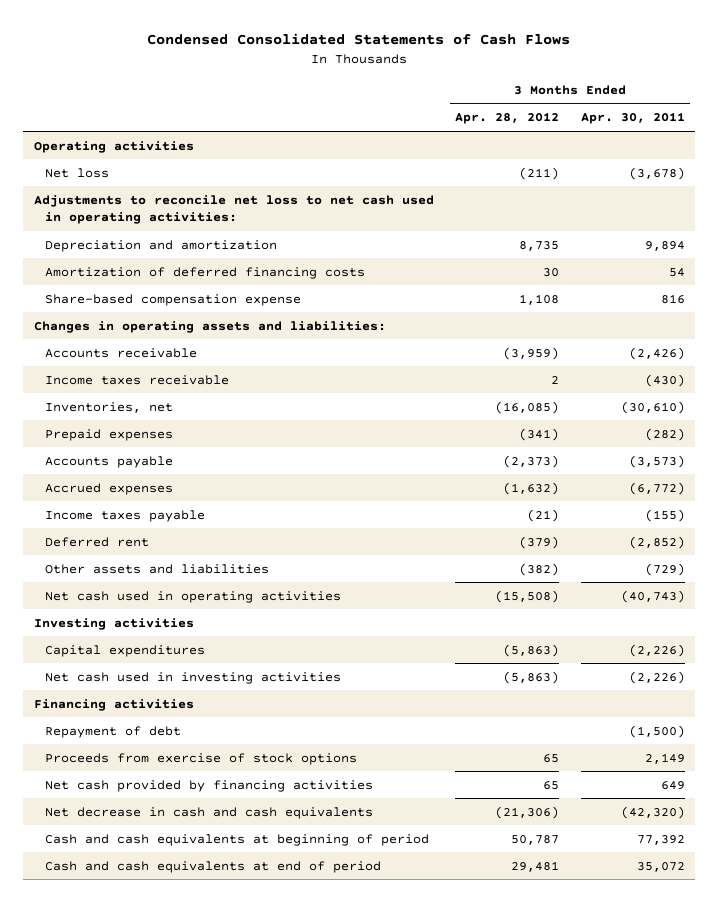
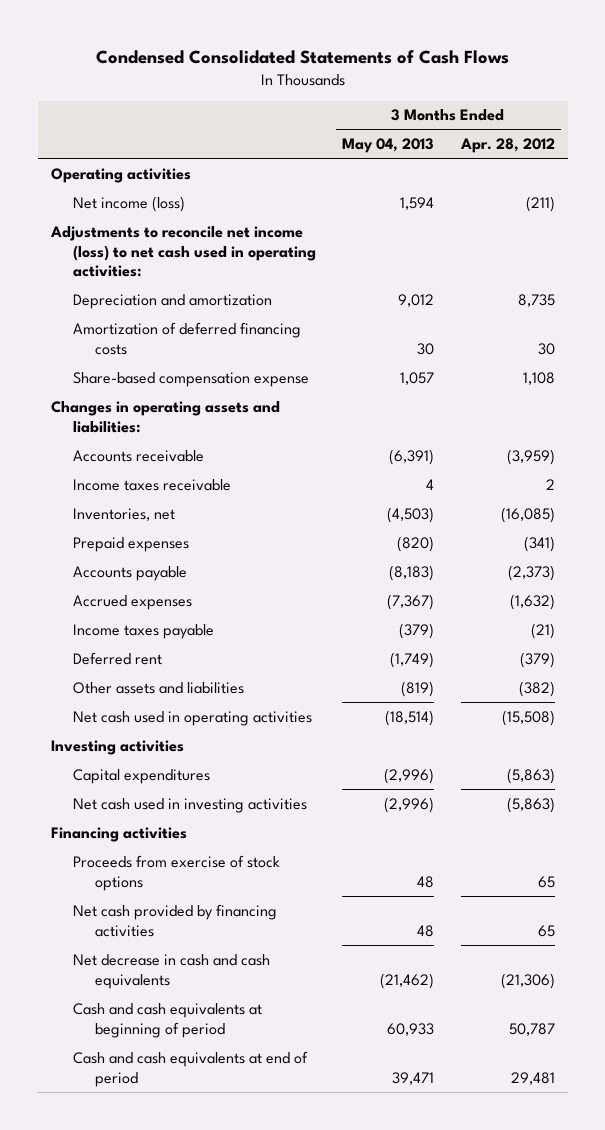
[580,112,685,125] Apr. 30, 2011 -> none
none -> [342,138,435,154] May 04, 2013
[44,167,109,178] Net loss -> [72,195,185,212] Net income (loss)
[34,194,435,225] Adjustments to reconcile net loss to net cash used in operating activities: -> [49,225,316,278] Adjustments to reconcile net income (loss) to net cash used in operating activities:
[44,725,181,738] Repayment of debt -> none

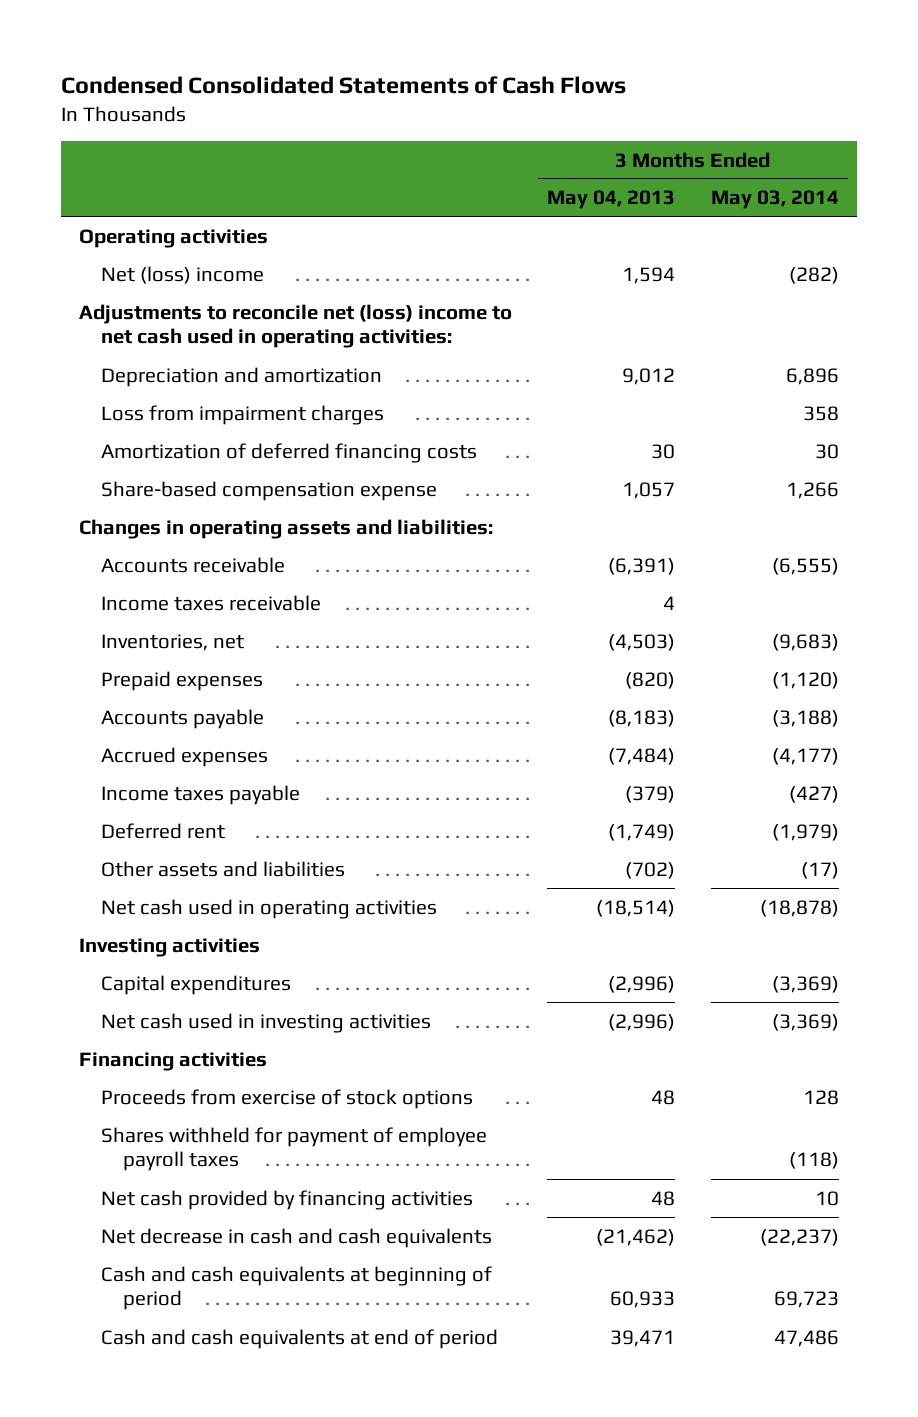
[459,138,555,154] Apr. 28, 2012 -> none
none -> [711,190,840,210] May 03, 2014
[72,195,185,212] Net income (loss) -> [100,265,264,284] Net (loss) income
[49,225,316,278] Adjustments to reconcile net income (loss) to net cash used in operating activities: -> [78,303,512,349] Adjustments to reconcile net (loss) income to net cash used in operating activities:
none -> [100,404,384,425] Loss from impairment charges
[387,593,435,610] (7,367) -> [608,747,676,765] (7,484)
[401,680,435,697] (819) -> [625,861,676,879] (702)
none -> [100,1126,487,1172] Shares withheld for payment of employee payroll taxes

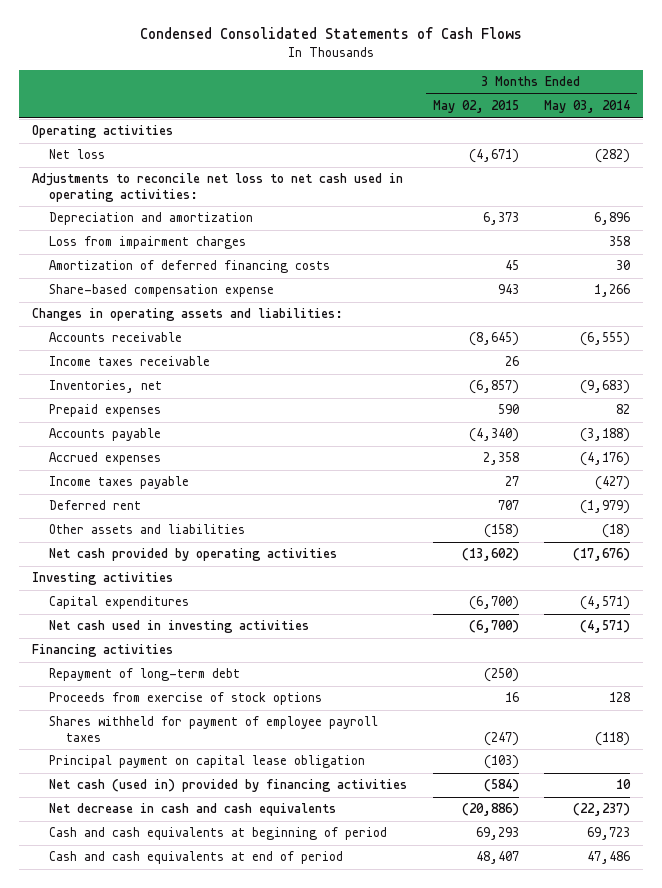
[547,190,676,210] May 04, 2013 -> none
none -> [432,100,519,114] May 02, 2015
[100,265,264,284] Net (loss) income -> [48,149,105,160] Net loss
[78,303,512,349] Adjustments to reconcile net (loss) income to net cash used in operating activities: -> [31,173,403,202] Adjustments to reconcile net loss to net cash used in operating activities:
[772,671,840,689] (1,120) -> [616,404,631,415] 82
[772,747,840,765] (4,177) -> [580,452,631,467] (4,176)
[801,861,840,879] (17) -> [602,524,631,539] (18)
[100,898,437,919] Net cash used in operating activities -> [48,548,337,562] Net cash provided by operating activities
[760,899,840,917] (18,878) -> [573,548,631,562] (17,676)
[772,975,840,993] (3,369) -> [580,596,631,611] (4,571)
[772,1013,840,1031] (3,369) -> [580,620,631,634] (4,571)
none -> [48,668,240,682] Repayment of long-term debt
none -> [48,755,365,769] Principal payment on capital lease obligation
[100,1189,473,1210] Net cash provided by financing activities -> [48,779,407,793] Net cash (used in) provided by financing activities

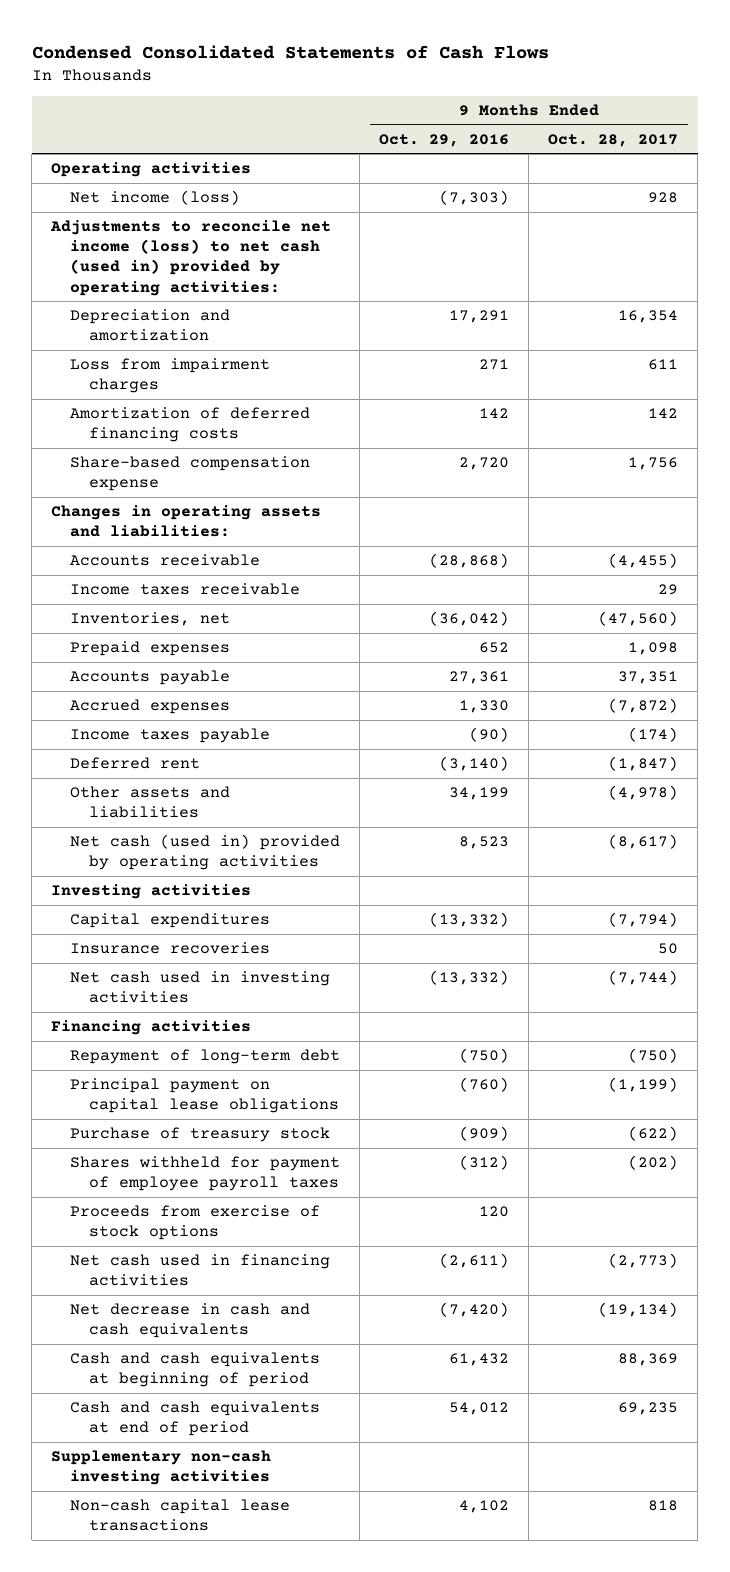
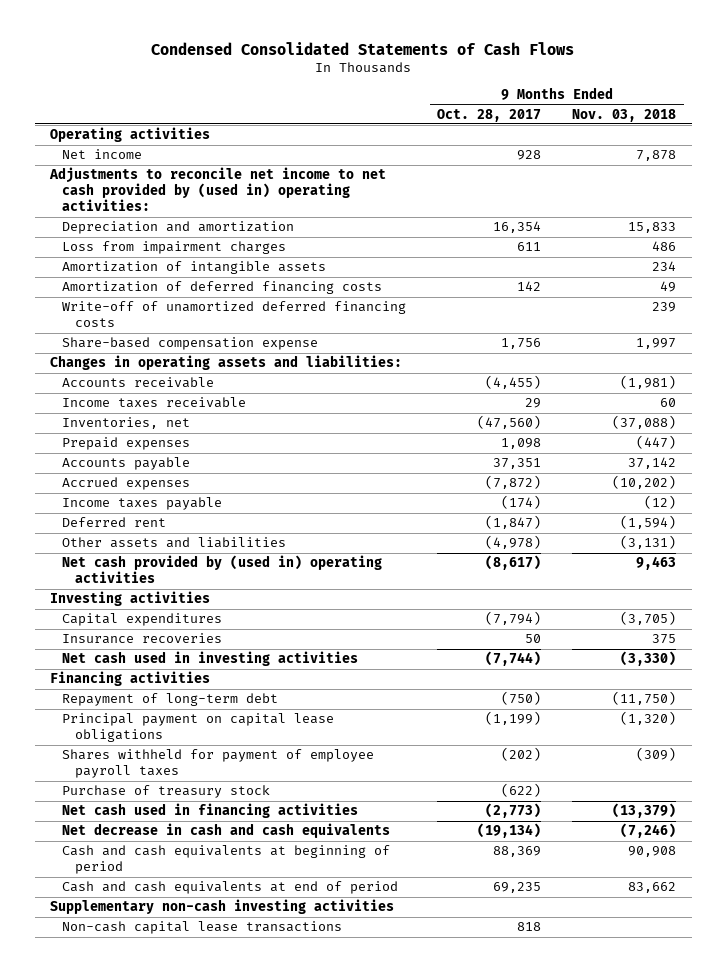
[379,134,510,148] Oct. 29, 2016 -> none
none -> [572,108,677,122] Nov. 03, 2018
[70,190,241,206] Net income (loss) -> [62,149,143,160] Net income
[50,220,332,296] Adjustments to reconcile net income (loss) to net cash (used in) provided by operating activities: -> [49,167,387,212] Adjustments to reconcile net income to net cash provided by (used in) operating activities:
none -> [62,261,327,275] Amortization of intangible assets
none -> [62,301,407,328] Write-off of unamortized deferred financing costs
[70,834,341,871] Net cash (used in) provided by operating activities -> [62,555,383,584] Net cash provided by (used in) operating activities
[70,1205,321,1241] Proceeds from exercise of stock options -> none
[70,1127,331,1143] Purchase of treasury stock -> [62,785,271,799] Purchase of treasury stock

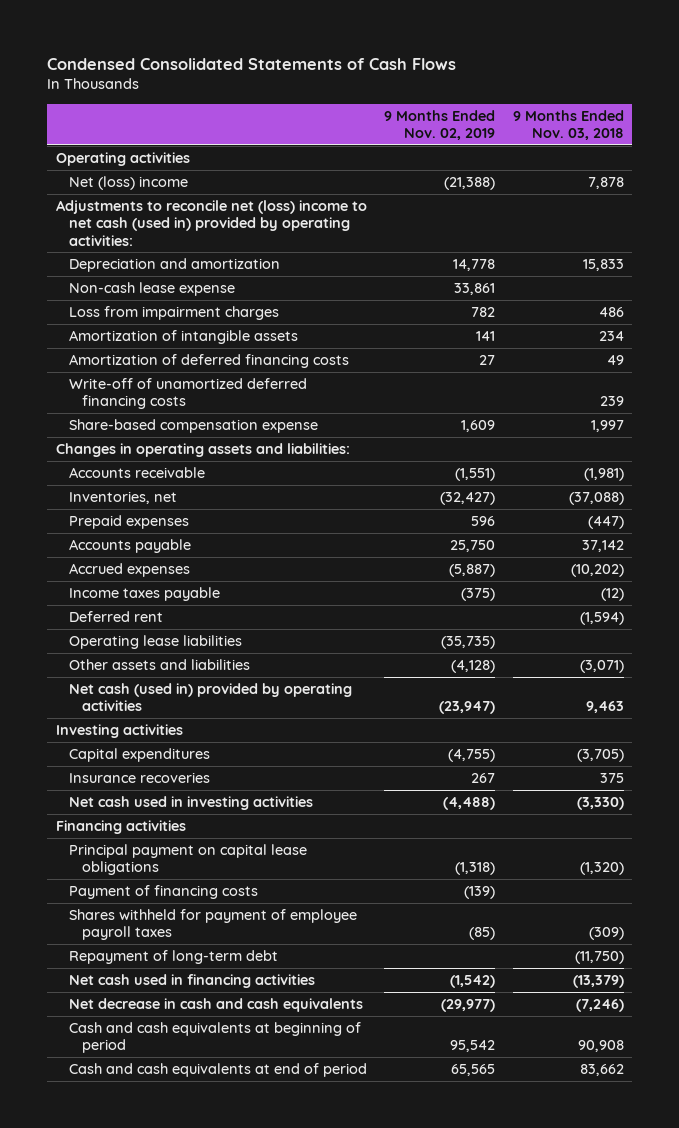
[437,108,542,122] Oct. 28, 2017 -> none
none -> [384,110,496,141] 9 Months Ended Nov. 02, 2019
[62,149,143,160] Net income -> [68,176,188,191] Net (loss) income
[49,167,387,212] Adjustments to reconcile net income to net cash provided by (used in) operating activities: -> [55,200,367,246] Adjustments to reconcile net (loss) income to net cash (used in) provided by operating activities:
none -> [68,282,235,297] Non-cash lease expense
[62,397,247,409] Income taxes receivable -> none
none -> [68,635,242,650] Operating lease liabilities
[620,535,677,550] (3,131) -> [579,660,624,674] (3,071)
[62,555,383,584] Net cash provided by (used in) operating activities -> [68,683,352,712] Net cash (used in) provided by operating activities
none -> [68,885,258,900] Payment of financing costs
[62,785,271,799] Purchase of treasury stock -> none
[62,693,279,707] Repayment of long-term debt -> [68,950,278,965] Repayment of long-term debt
[50,899,395,915] Supplementary non-cash investing activities -> none
[62,921,343,935] Non-cash capital lease transactions -> none

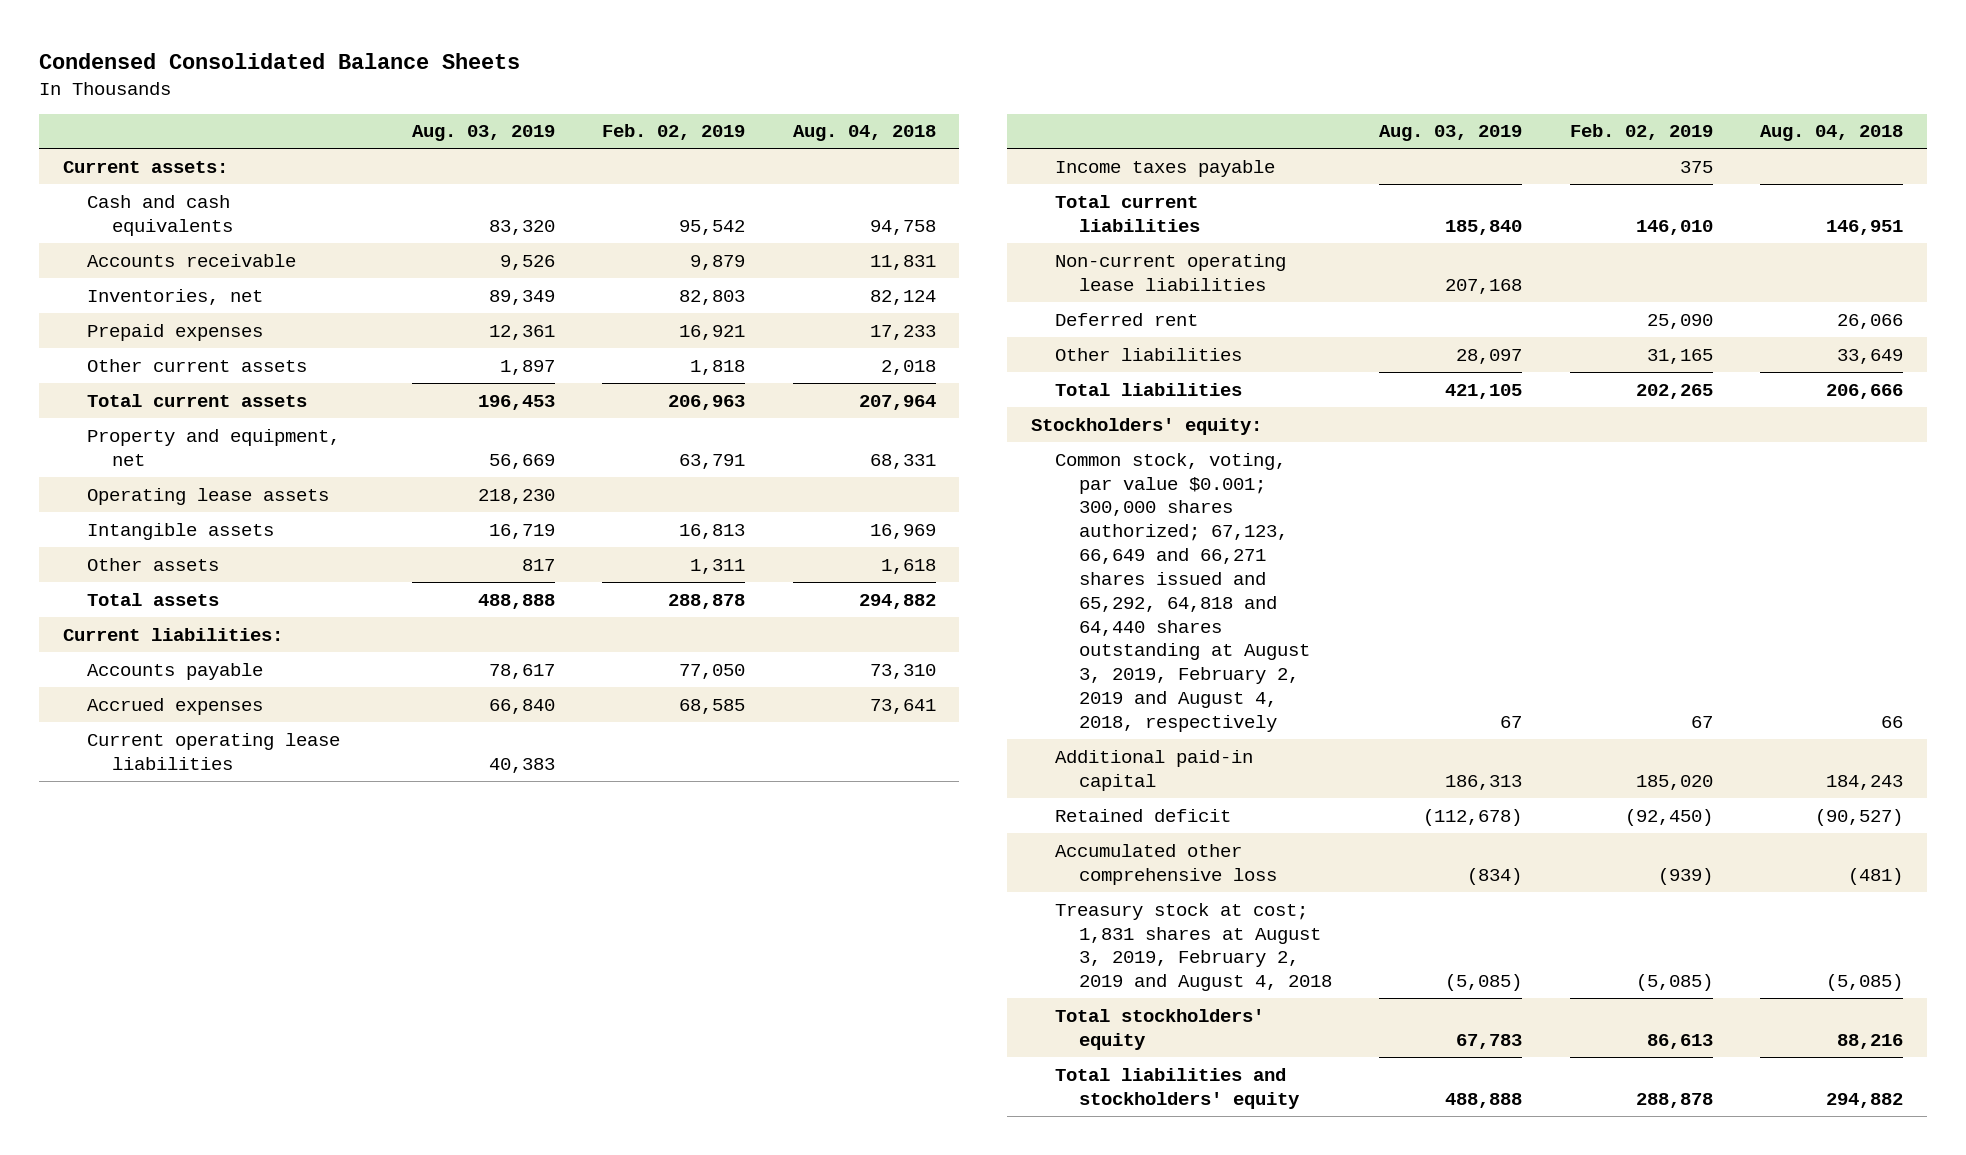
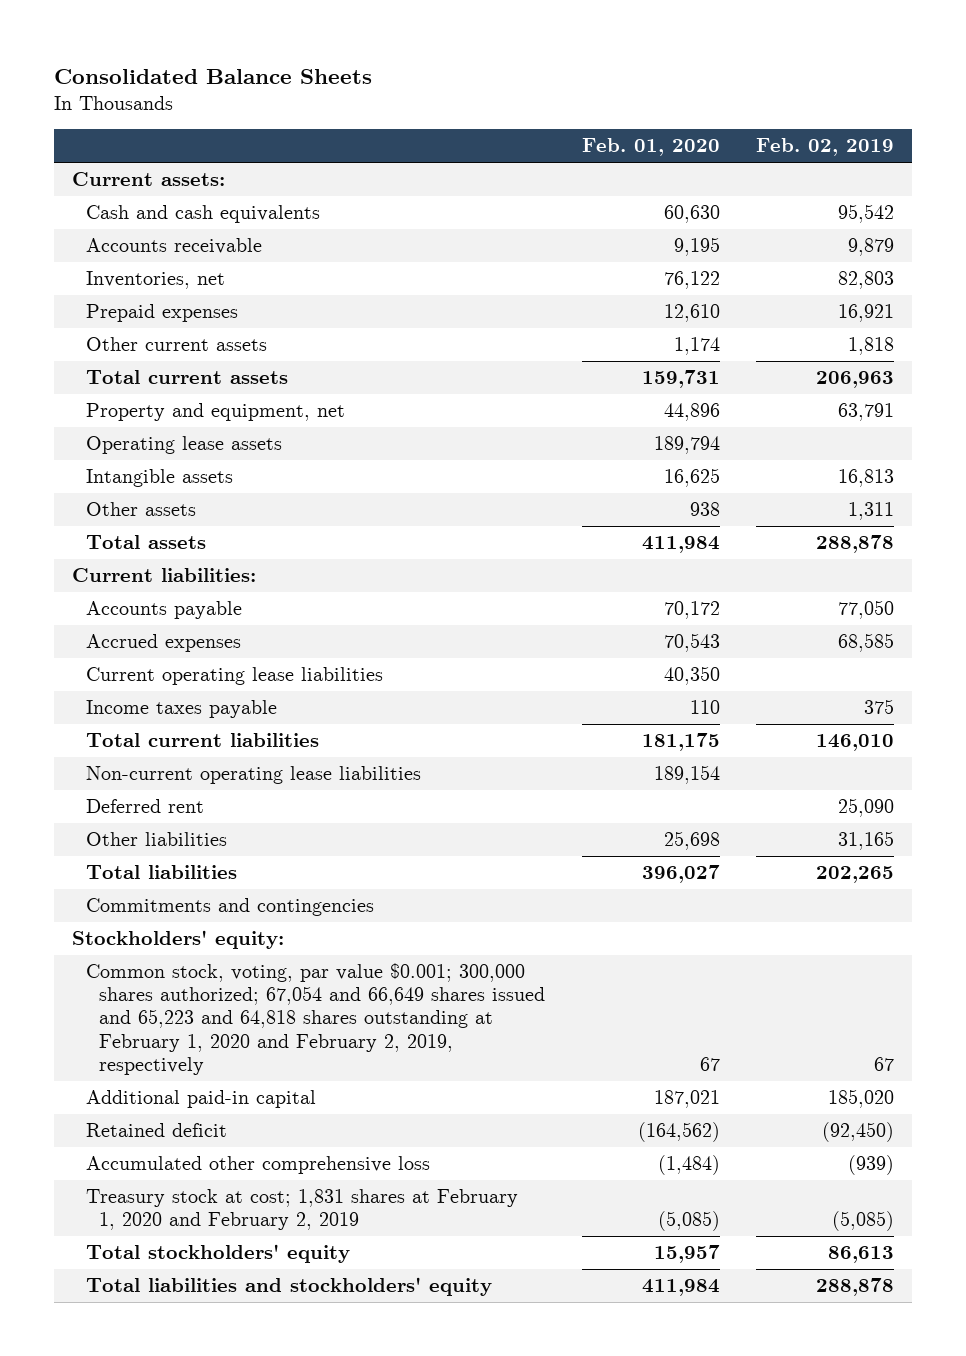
[39,52,521,69] Condensed Consolidated Balance Sheets -> [53,68,372,84] Consolidated Balance Sheets
[412,125,556,142] Aug. 03, 2019 -> none
[792,125,936,142] Aug. 04, 2018 -> none
none -> [581,138,720,157] Feb. 01, 2020
none -> [85,898,374,917] Commitments and contingencies
[1054,452,1311,732] Common stock, voting, par value $0.001; 300,000 shares authorized; 67,123, 66,649 and 66,271 shares issued and 65,292, 64,818 and 64,440 shares outstanding at August 3, 2019, February 2, 2019 and August 4, 2018, respectively -> [85,963,546,1075] Common stock, voting, par value $0.001; 300,000 shares authorized; 67,054 and 66,649 shares issued and 65,223 and 64,818 shares outstanding at February 1, 2020 and February 2, 2019, respectively
[1054,902,1333,992] Treasury stock at cost; 1,831 shares at August 3, 2019, February 2, 2019 and August 4, 2018 -> [85,1189,518,1231] Treasury stock at cost; 1,831 shares at February 1, 2020 and February 2, 2019

